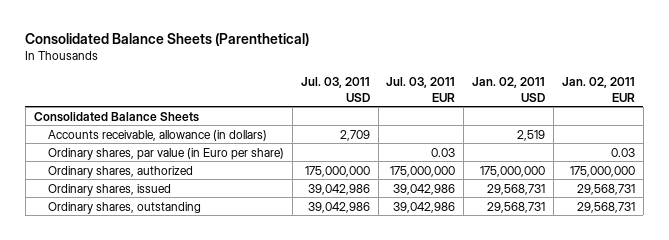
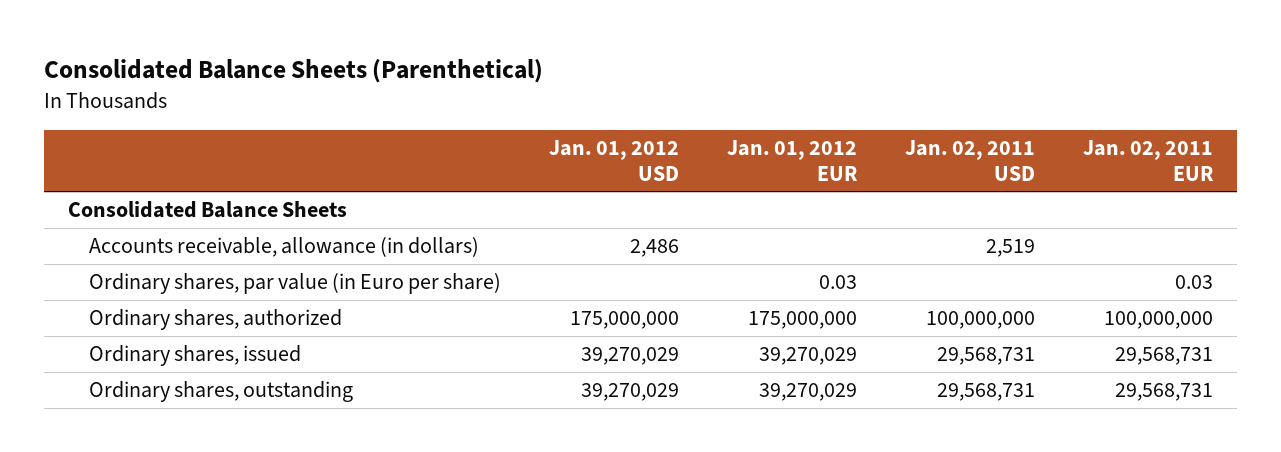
[300,77,370,102] Jul. 03, 2011 USD -> none
[386,77,456,102] Jul. 03, 2011 EUR -> none
none -> [549,139,680,181] Jan. 01, 2012 USD
none -> [727,139,859,181] Jan. 01, 2012 EUR
[480,165,546,177] 175,000,000 -> [926,311,1036,330] 100,000,000
[570,165,636,177] 175,000,000 -> [1104,311,1214,330] 100,000,000

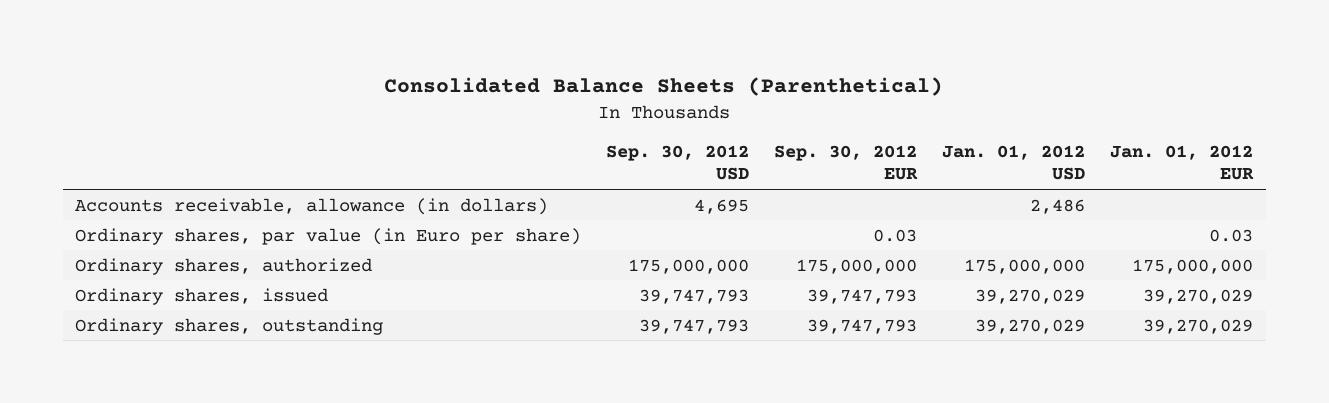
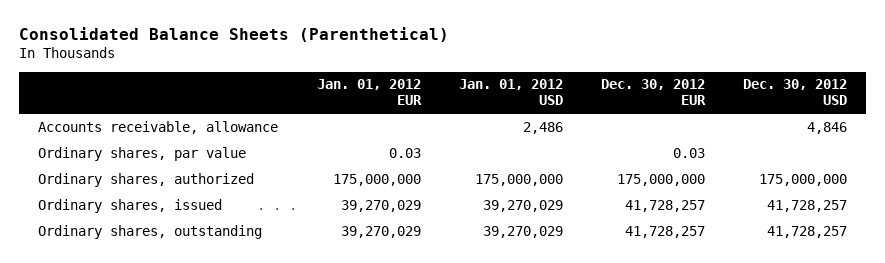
[606,144,750,181] Sep. 30, 2012 USD -> none
[774,144,919,181] Sep. 30, 2012 EUR -> none
none -> [600,79,706,106] Dec. 30, 2012 EUR
none -> [742,79,847,106] Dec. 30, 2012 USD
[75,197,549,215] Accounts receivable, allowance (in dollars) -> [38,120,279,134] Accounts receivable, allowance
[75,227,582,245] Ordinary shares, par value (in Euro per share) -> [38,146,247,161] Ordinary shares, par value

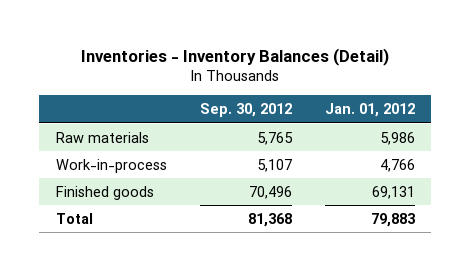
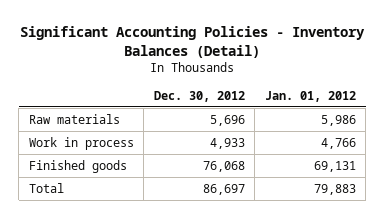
[81,47,390,66] Inventories - Inventory Balances (Detail) -> [20,26,366,58] Significant Accounting Policies - Inventory Balances (Detail)
[199,102,292,117] Sep. 30, 2012 -> none
none -> [153,90,245,102] Dec. 30, 2012
[55,158,167,173] Work-in-process -> [28,136,134,150] Work in process

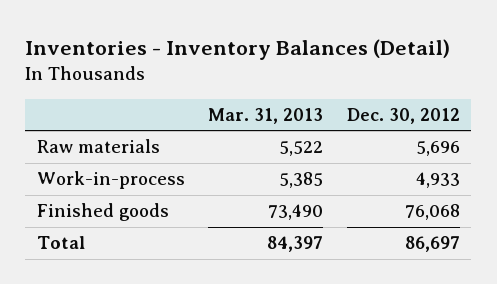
[20,26,366,58] Significant Accounting Policies - Inventory Balances (Detail) -> [25,38,451,60] Inventories - Inventory Balances (Detail)
[264,90,356,102] Jan. 01, 2012 -> none
none -> [208,107,324,124] Mar. 31, 2013
[28,136,134,150] Work in process -> [37,171,186,190] Work-in-process

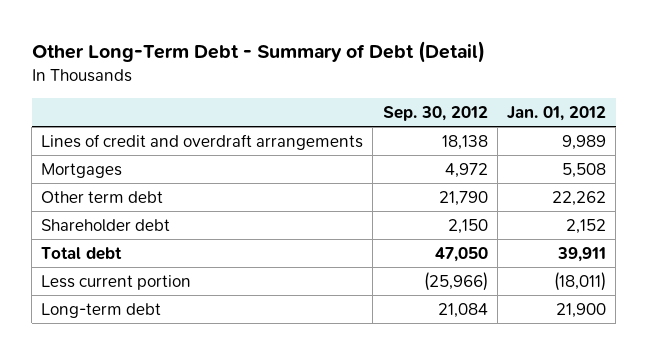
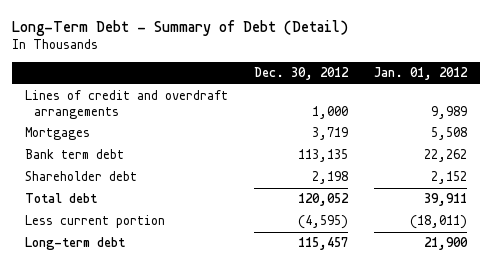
[31,41,485,64] Other Long-Term Debt - Summary of Debt (Detail) -> [11,19,348,36] Long-Term Debt - Summary of Debt (Detail)
[382,106,488,122] Sep. 30, 2012 -> none
none -> [254,67,350,81] Dec. 30, 2012
[41,190,164,203] Other term debt -> [25,149,125,160] Bank term debt

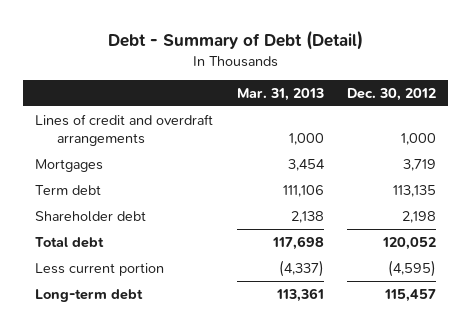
[11,19,348,36] Long-Term Debt - Summary of Debt (Detail) -> [107,29,363,50] Debt - Summary of Debt (Detail)
[374,67,469,81] Jan. 01, 2012 -> none
none -> [236,87,324,101] Mar. 31, 2013
[25,149,125,160] Bank term debt -> [34,184,101,195] Term debt

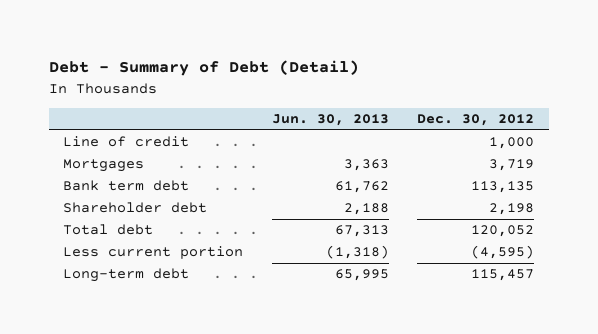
[236,87,324,101] Mar. 31, 2013 -> none
none -> [271,114,389,127] Jun. 30, 2013
[34,113,213,147] Lines of credit and overdraft arrangements -> [63,136,190,148] Line of credit
[34,184,101,195] Term debt -> [63,180,190,192] Bank term debt

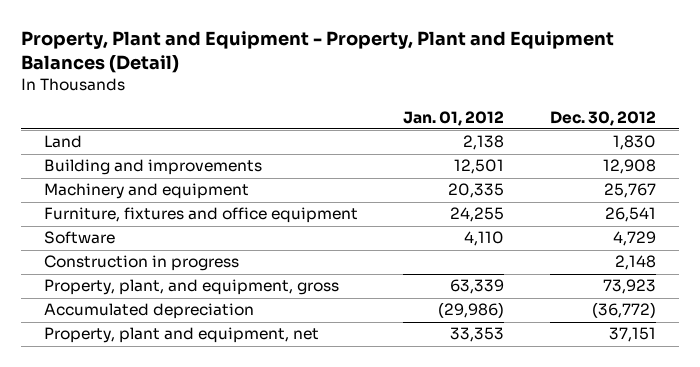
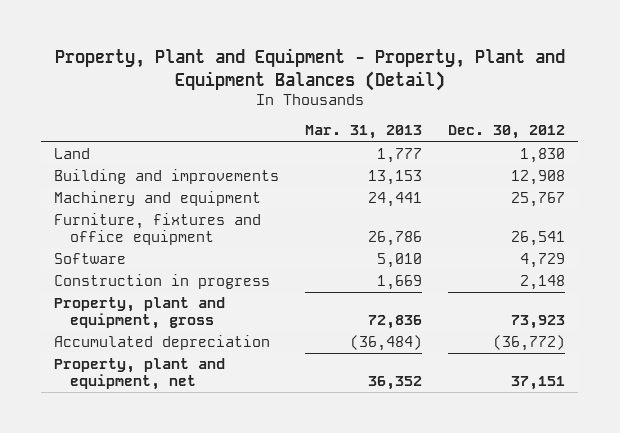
[403,110,505,126] Jan. 01, 2012 -> none
none -> [305,125,423,140] Mar. 31, 2013
[43,279,339,296] Property, plant, and equipment, gross -> [54,297,226,330] Property, plant and equipment, gross

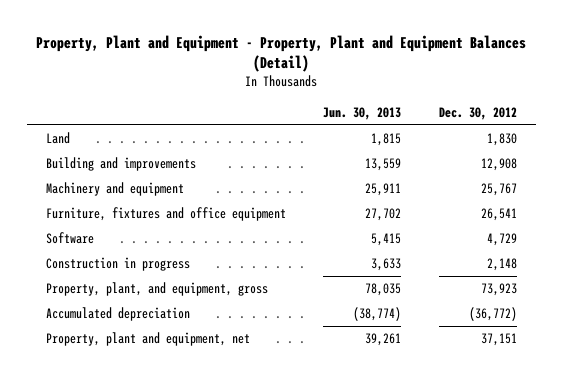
[305,125,423,140] Mar. 31, 2013 -> none
none -> [323,106,402,120] Jun. 30, 2013
[54,297,226,330] Property, plant and equipment, gross -> [45,282,268,297] Property, plant, and equipment, gross

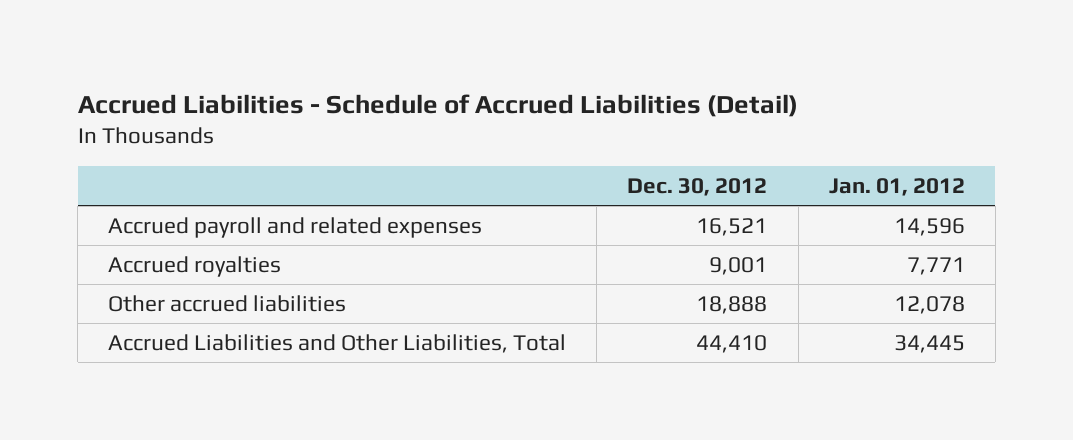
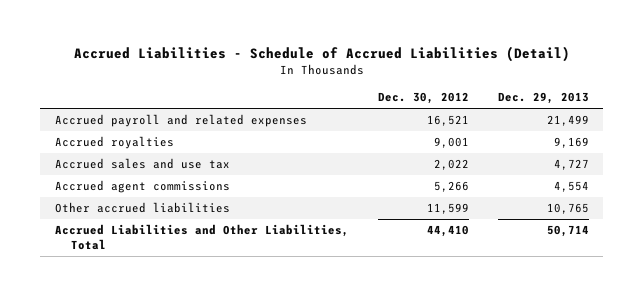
[828,178,965,197] Jan. 01, 2012 -> none
none -> [497,92,589,105] Dec. 29, 2013
none -> [54,158,230,170] Accrued sales and use tax
none -> [54,180,230,194] Accrued agent commissions
[696,296,768,315] 18,888 -> [426,203,469,215] 11,599

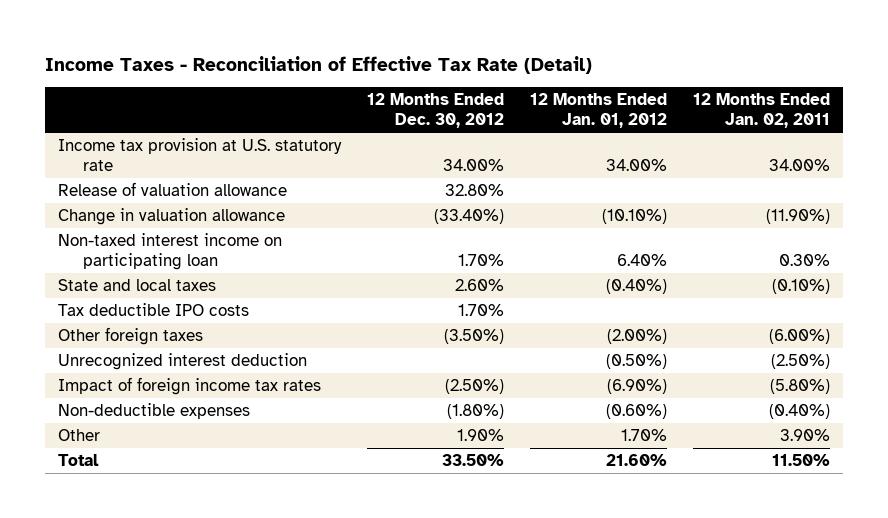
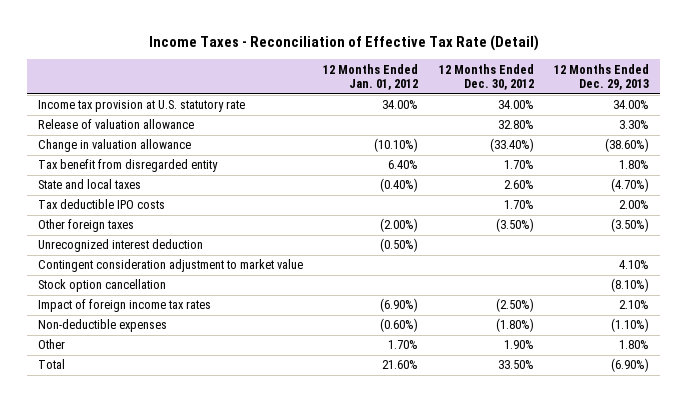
[693,92,831,129] 12 Months Ended Jan. 02, 2011 -> none
none -> [554,63,650,91] 12 Months Ended Dec. 29, 2013
[58,232,283,271] Non-taxed interest income on participating loan -> [37,159,218,173] Tax benefit from disregarded entity
none -> [37,259,303,273] Contingent consideration adjustment to market value
none -> [37,279,166,293] Stock option cancellation

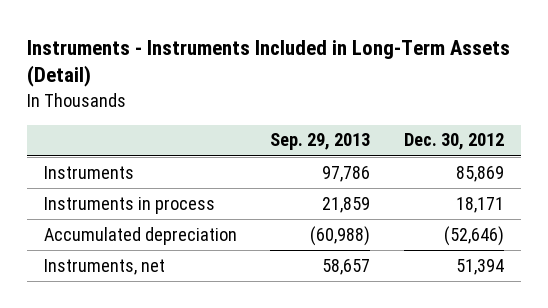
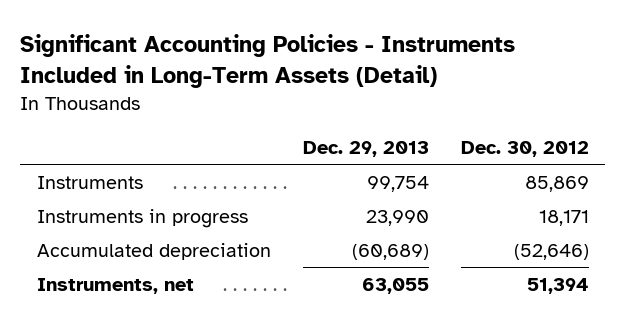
[26,39,510,88] Instruments - Instruments Included in Long-Term Assets (Detail) -> [20,33,516,88] Significant Accounting Policies - Instruments Included in Long-Term Assets (Detail)
[270,133,371,151] Sep. 29, 2013 -> none
none -> [302,140,429,157] Dec. 29, 2013
[43,196,215,214] Instruments in process -> [36,208,248,228] Instruments in progress

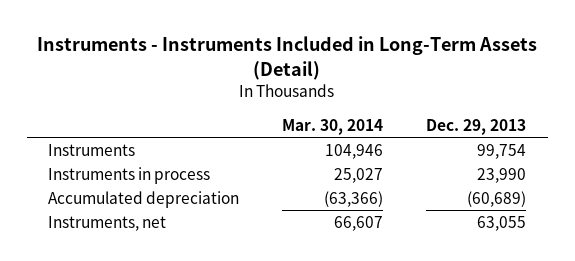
[20,33,516,88] Significant Accounting Policies - Instruments Included in Long-Term Assets (Detail) -> [37,36,538,80] Instruments - Instruments Included in Long-Term Assets (Detail)
[460,140,589,157] Dec. 30, 2012 -> none
none -> [282,118,384,135] Mar. 30, 2014
[36,208,248,228] Instruments in progress -> [48,166,211,184] Instruments in process

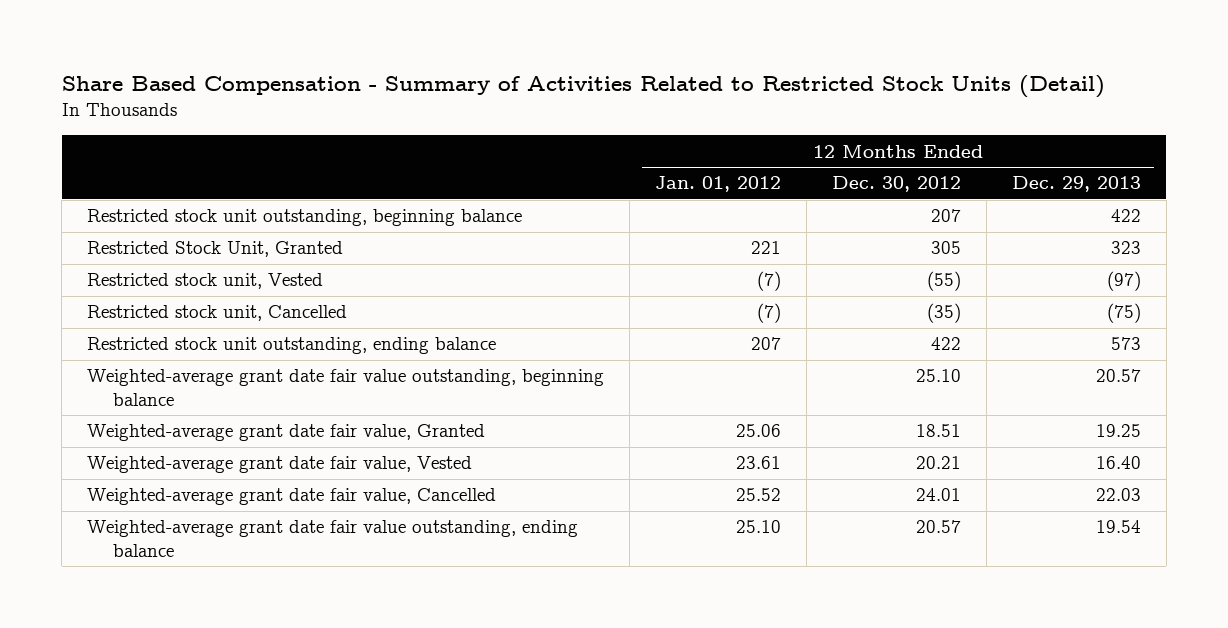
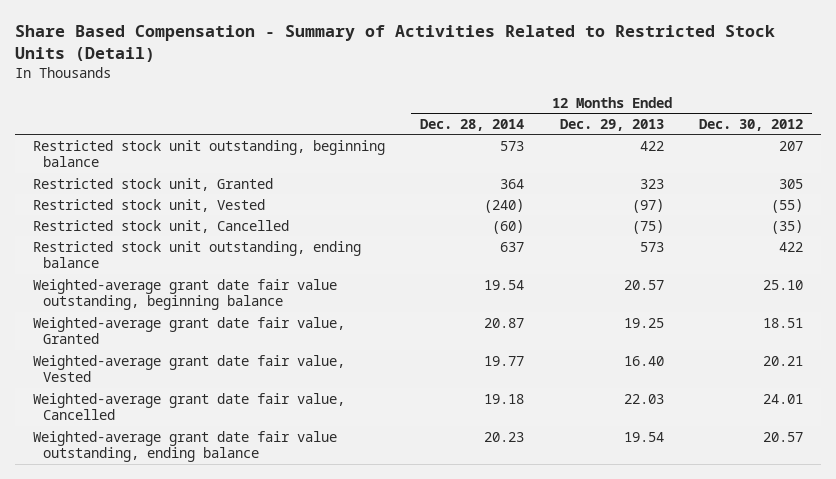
[655,176,782,193] Jan. 01, 2012 -> none
none -> [420,118,525,131] Dec. 28, 2014
[87,241,344,258] Restricted Stock Unit, Granted -> [32,177,273,191] Restricted stock unit, Granted

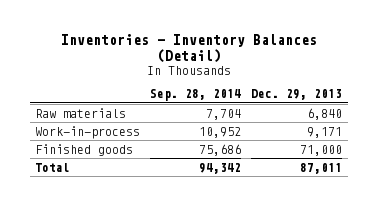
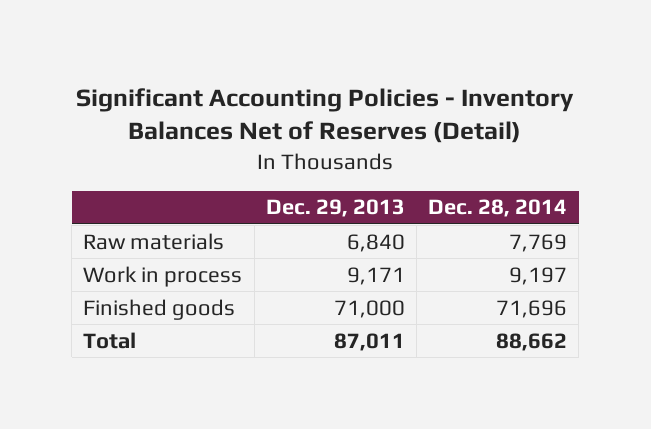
[60,34,317,63] Inventories - Inventory Balances (Detail) -> [76,87,575,144] Significant Accounting Policies - Inventory Balances Net of Reserves (Detail)
[150,89,242,102] Sep. 28, 2014 -> none
none -> [428,199,568,218] Dec. 28, 2014
[34,125,140,139] Work-in-process -> [83,265,243,287] Work in process

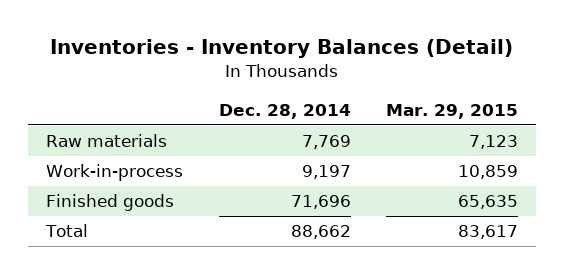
[76,87,575,144] Significant Accounting Policies - Inventory Balances Net of Reserves (Detail) -> [50,39,514,59] Inventories - Inventory Balances (Detail)
[265,199,405,218] Dec. 29, 2013 -> none
none -> [386,103,519,119] Mar. 29, 2015
[83,265,243,287] Work in process -> [45,164,183,182] Work-in-process

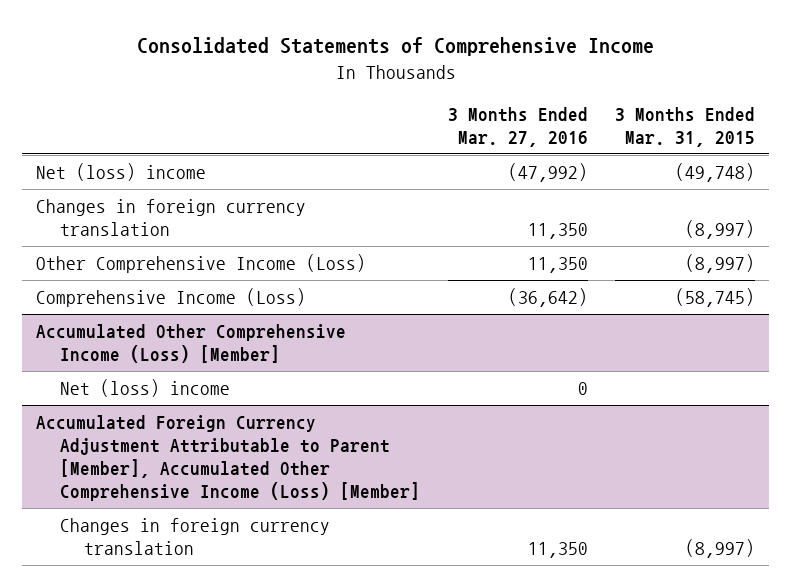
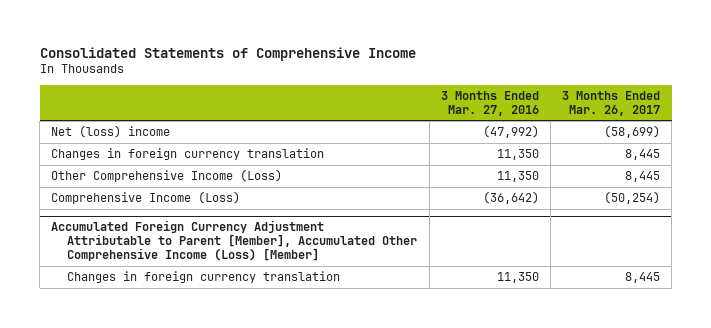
[615,106,756,147] 3 Months Ended Mar. 31, 2015 -> none
none -> [561,90,660,116] 3 Months Ended Mar. 26, 2017
[36,324,347,364] Accumulated Other Comprehensive Income (Loss) [Member] -> none
[60,379,231,398] Net (loss) income -> none

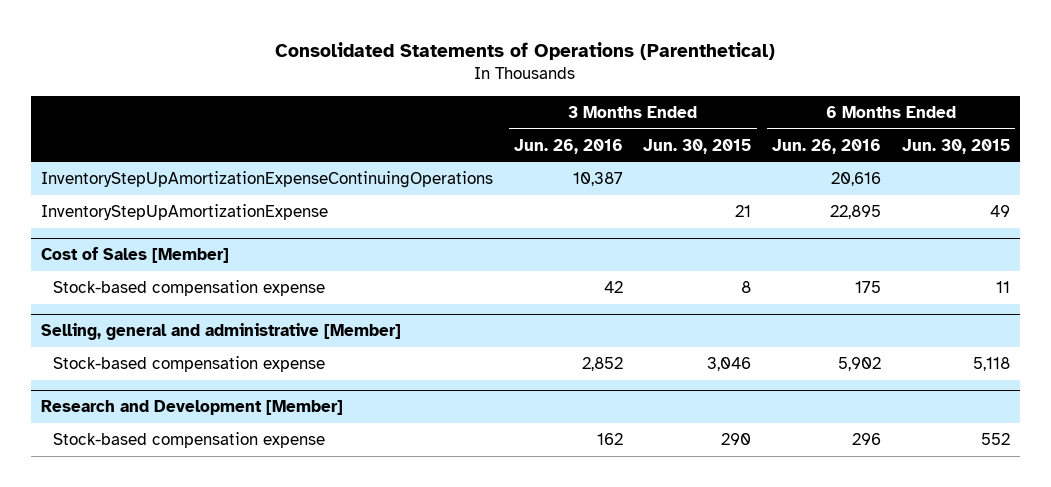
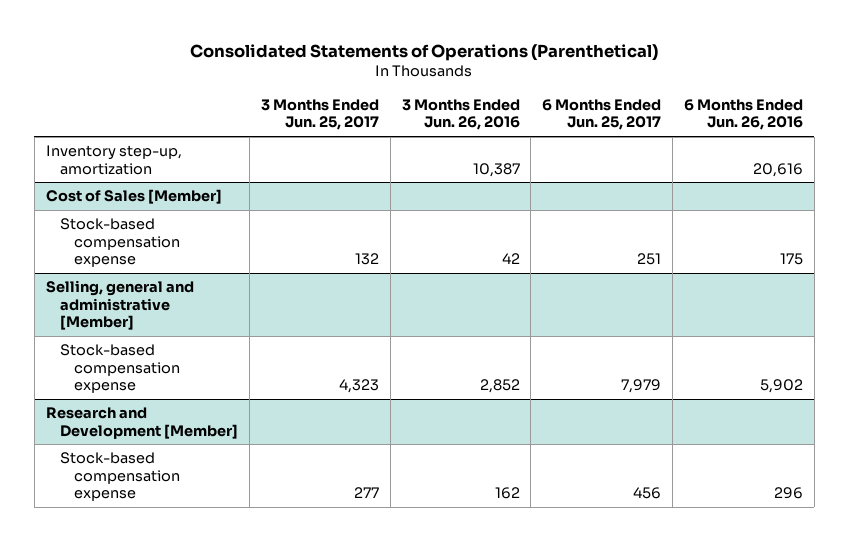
[643,138,752,154] Jun. 30, 2015 -> none
[901,138,1010,154] Jun. 30, 2015 -> none
none -> [260,99,379,131] 3 Months Ended Jun. 25, 2017
none -> [542,99,662,131] 6 Months Ended Jun. 25, 2017
[41,204,329,221] InventoryStepUpAmortizationExpense -> none
[41,171,494,189] InventoryStepUpAmortizationExpenseContinuingOperations -> [45,145,182,175] Inventory step-up, amortization

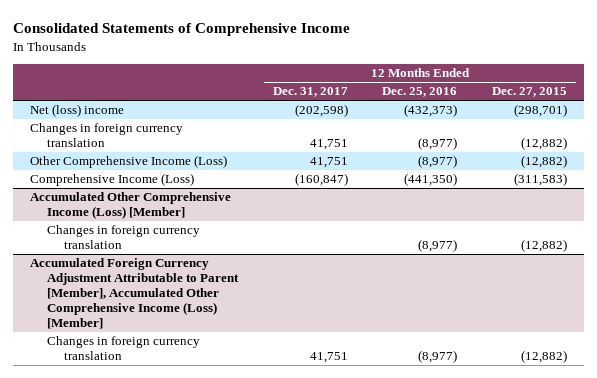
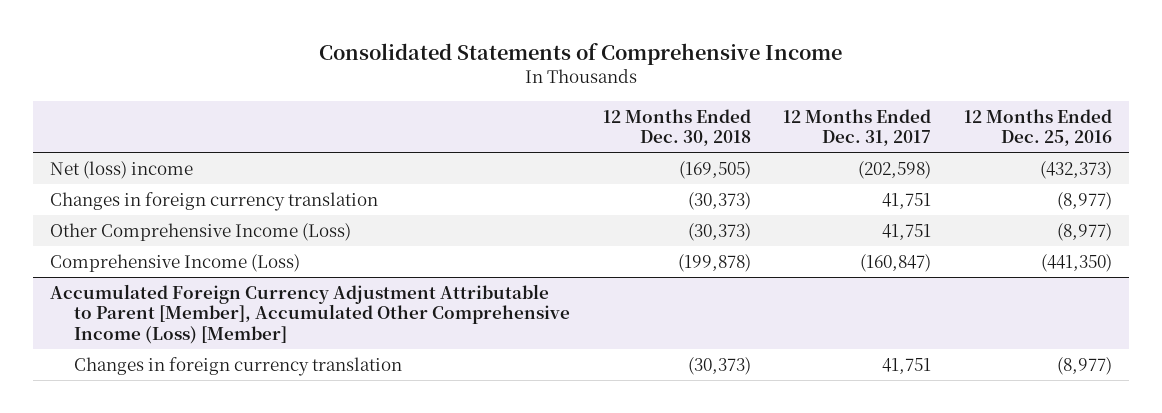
[491,87,567,98] Dec. 27, 2015 -> none
none -> [602,108,751,146] 12 Months Ended Dec. 30, 2018
[30,192,232,220] Accumulated Other Comprehensive Income (Loss) [Member] -> none
[47,225,201,250] Changes in foreign currency translation -> none

